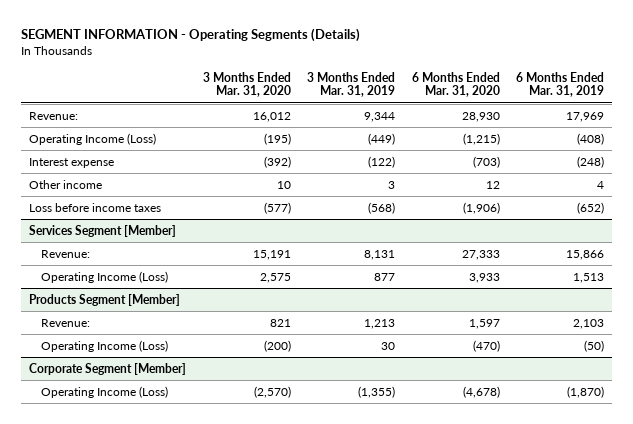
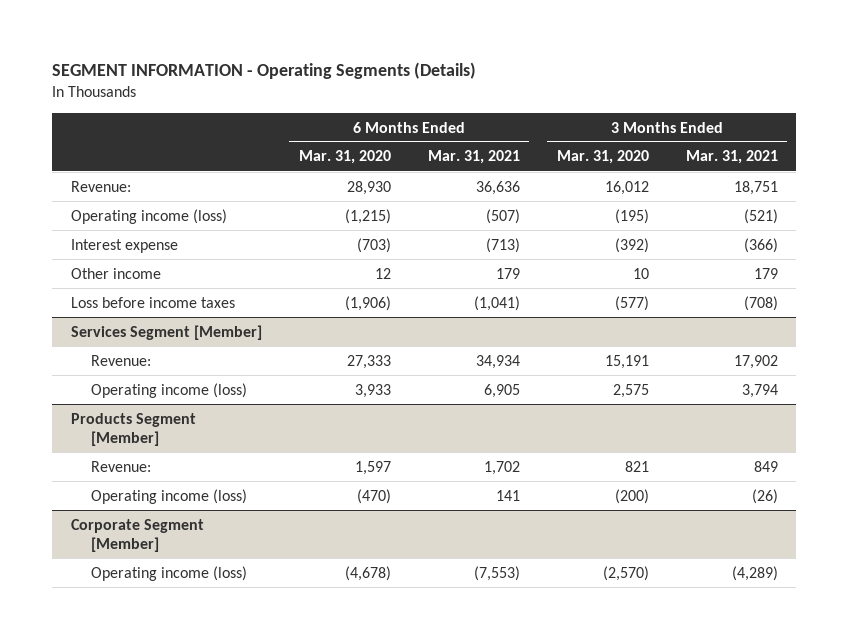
[307,71,396,98] 3 Months Ended Mar. 31, 2019 -> none
[515,71,604,98] 6 Months Ended Mar. 31, 2019 -> none
none -> [427,150,520,165] Mar. 31, 2021
none -> [685,150,778,165] Mar. 31, 2021
[29,132,157,145] Operating Income (Loss) -> [70,208,227,224] Operating income (loss)
[41,270,169,283] Operating Income (Loss) -> [91,382,248,398] Operating income (loss)
[41,339,169,352] Operating Income (Loss) -> [91,488,248,504] Operating income (loss)
[41,385,169,398] Operating Income (Loss) -> [91,565,248,581] Operating income (loss)

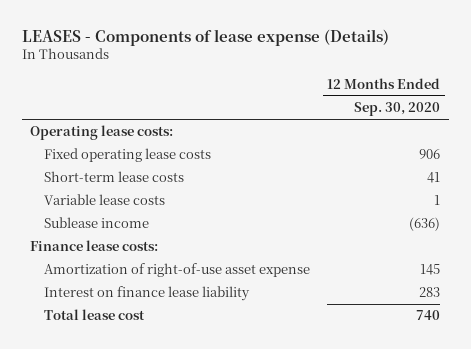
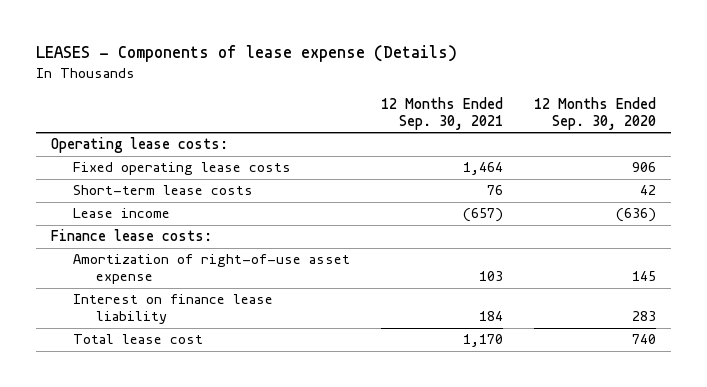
none -> [381,96,504,130] 12 Months Ended Sep. 30, 2021
[44,194,166,206] Variable lease costs -> none
[427,172,441,184] 41 -> [639,185,656,196] 42
[44,217,150,229] Sublease income -> [73,208,171,219] Lease income

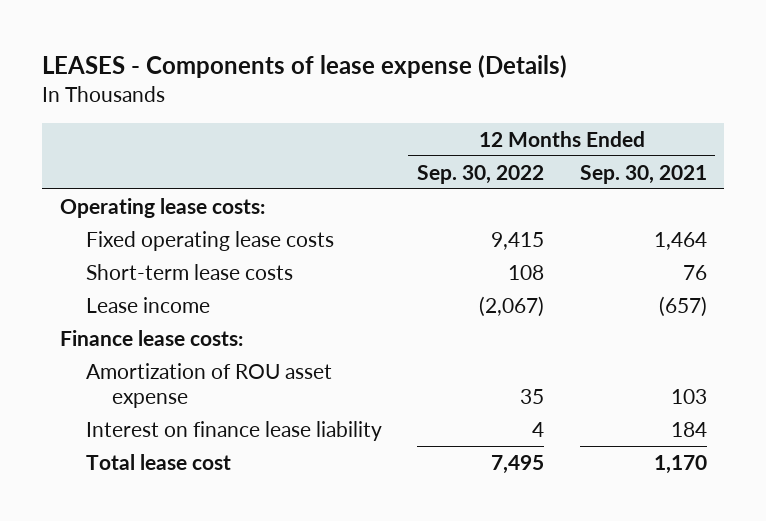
[533,96,656,130] 12 Months Ended Sep. 30, 2020 -> none
none -> [417,164,545,184] Sep. 30, 2022
[73,254,351,285] Amortization of right-of-use asset expense -> [85,362,332,408] Amortization of ROU asset expense

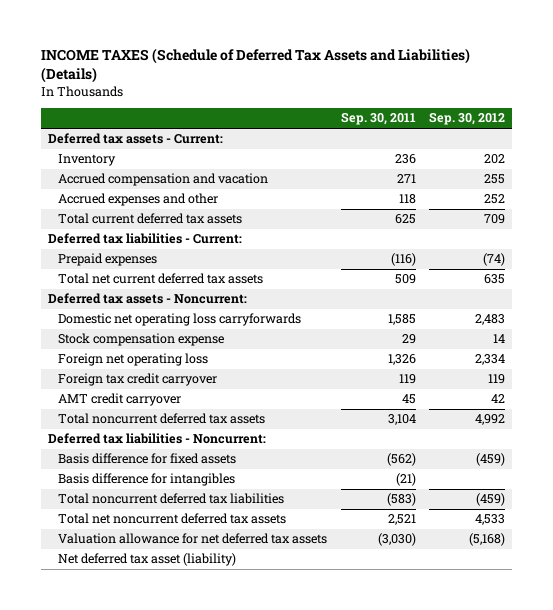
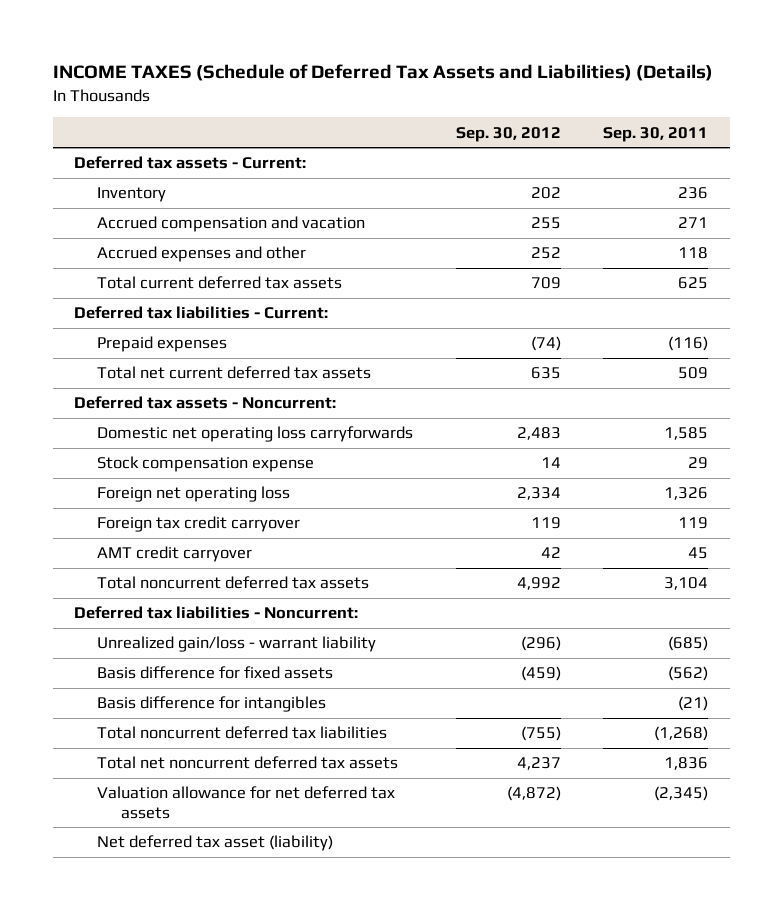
none -> [97,636,377,653] Unrealized gain/loss - warrant liability
[386,493,416,507] (583) -> [654,726,709,742] (1,268)
[476,493,506,507] (459) -> [520,726,561,742] (755)
[387,514,416,526] 2,521 -> [664,757,709,771] 1,836
[475,514,506,526] 4,533 -> [516,757,561,771] 4,237
[377,533,416,547] (3,030) -> [654,786,709,802] (2,345)
[469,533,506,547] (5,168) -> [506,786,561,802] (4,872)

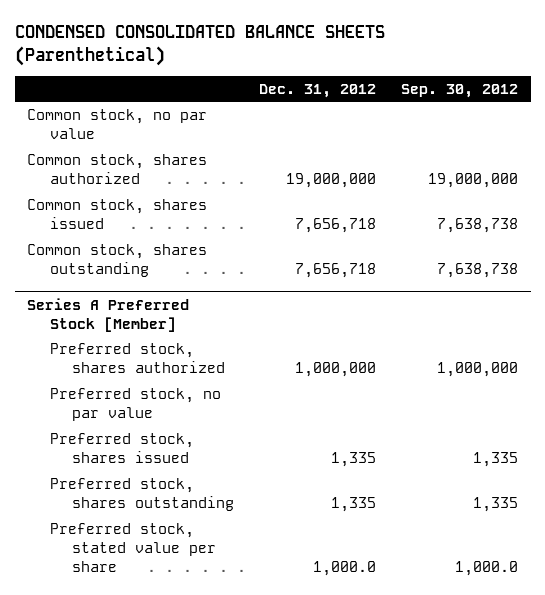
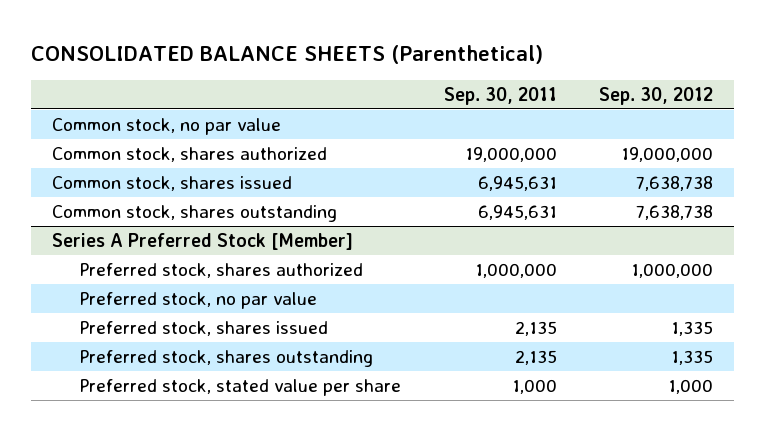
[14,24,385,67] CONDENSED CONSOLIDATED BALANCE SHEETS (Parenthetical) -> [31,44,544,64] CONSOLIDATED BALANCE SHEETS (Parenthetical)
[258,83,376,98] Dec. 31, 2012 -> none
none -> [443,87,557,106] Sep. 30, 2011
[455,561,519,577] 1,000.0 -> [668,378,714,394] 1,000

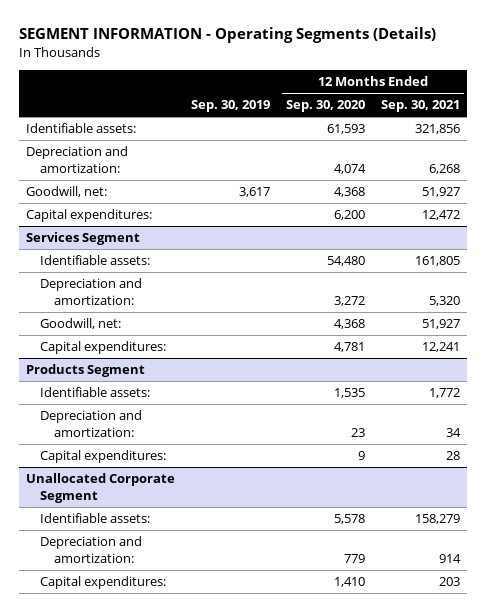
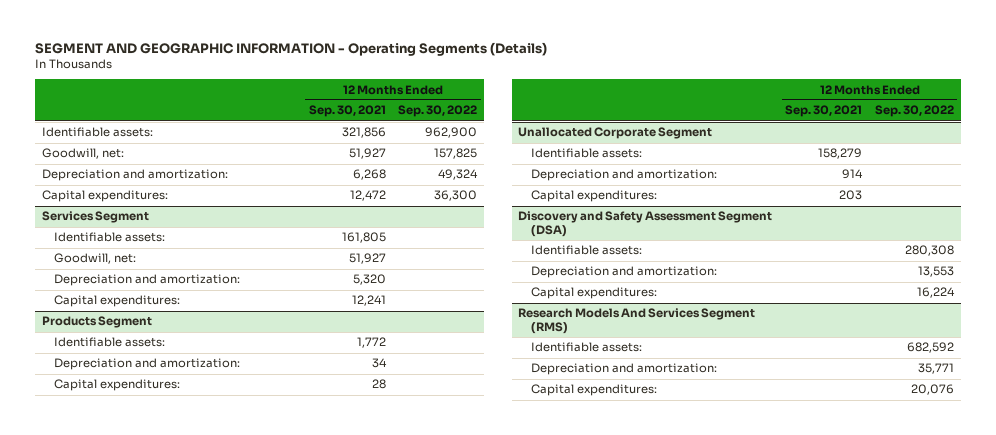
[18,27,436,44] SEGMENT INFORMATION - Operating Segments (Details) -> [35,41,548,56] SEGMENT AND GEOGRAPHIC INFORMATION - Operating Segments (Details)
[191,100,271,113] Sep. 30, 2019 -> none
[285,100,365,113] Sep. 30, 2020 -> none
none -> [398,105,478,118] Sep. 30, 2022
[26,146,129,173] Depreciation and amortization: -> [41,169,228,182] Depreciation and amortization:
[40,278,143,305] Depreciation and amortization: -> [54,274,241,287] Depreciation and amortization:
none -> [518,211,773,238] Discovery and Safety Assessment Segment (DSA)
none -> [531,245,643,256] Identifiable assets:
none -> [531,266,718,279] Depreciation and amortization:
none -> [531,287,658,300] Capital expenditures:
none -> [518,308,756,335] Research Models And Services Segment (RMS)
none -> [531,342,643,353] Identifiable assets:
none -> [531,363,718,376] Depreciation and amortization:
none -> [531,384,658,397] Capital expenditures:

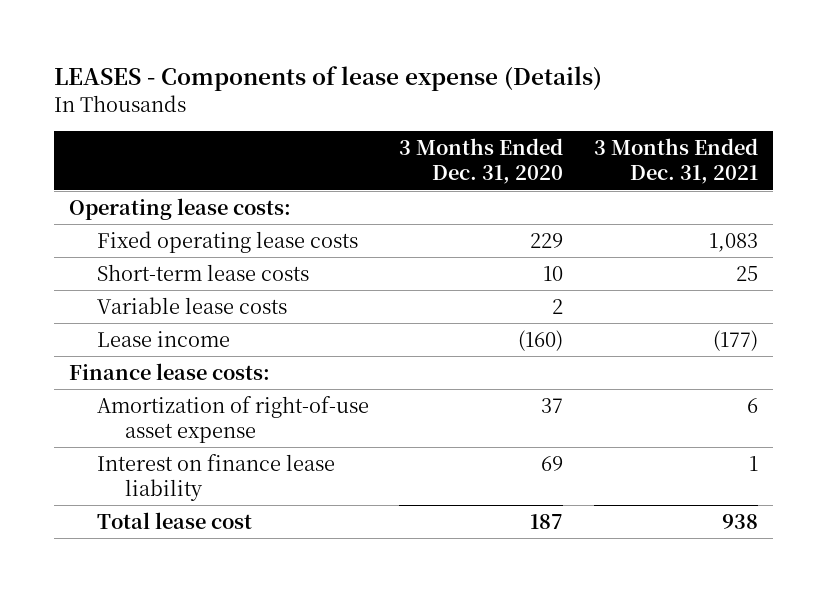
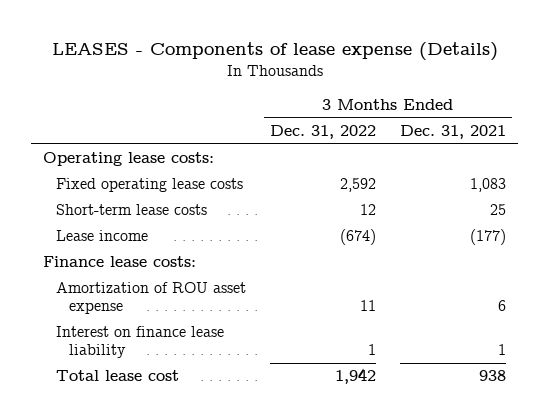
[399,138,564,185] 3 Months Ended Dec. 31, 2020 -> none
none -> [270,124,377,139] Dec. 31, 2022
[96,296,287,314] Variable lease costs -> none
[96,395,369,443] Amortization of right-of-use asset expense -> [56,282,247,315] Amortization of ROU asset expense

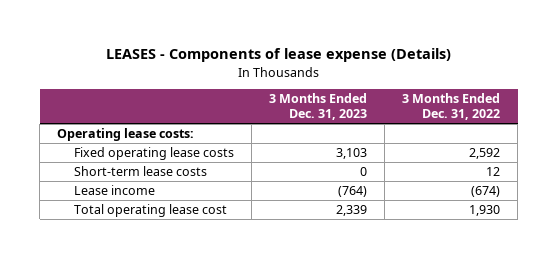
[400,124,507,139] Dec. 31, 2021 -> none
none -> [269,93,368,121] 3 Months Ended Dec. 31, 2023
[43,256,197,268] Finance lease costs: -> none
[56,282,247,315] Amortization of ROU asset expense -> none
[56,326,225,359] Interest on finance lease liability -> none
[56,370,180,382] Total lease cost -> [74,204,228,218] Total operating lease cost
[335,368,377,385] 1,942 -> [469,205,501,217] 1,930

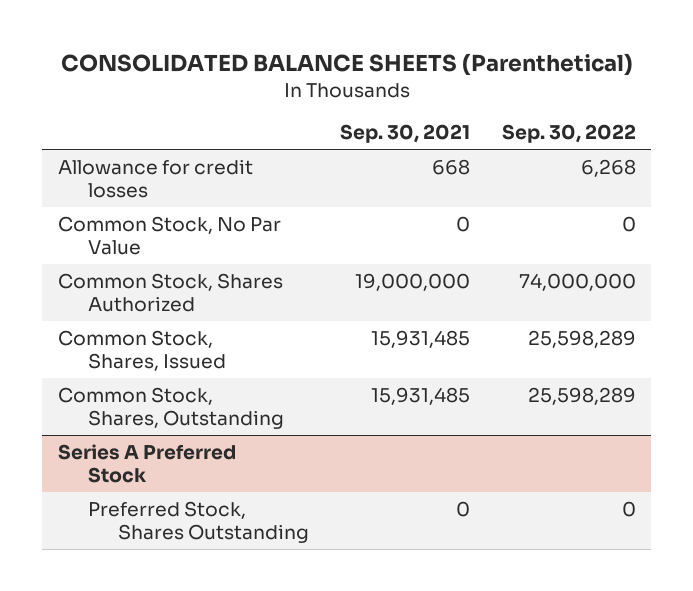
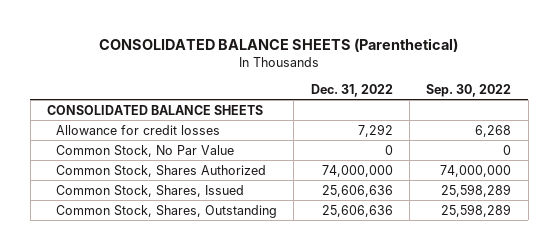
[340,124,471,144] Sep. 30, 2021 -> none
none -> [310,83,393,97] Dec. 31, 2022
none -> [47,104,264,115] CONSOLIDATED BALANCE SHEETS
[57,443,236,483] Series A Preferred Stock -> none
[87,500,309,543] Preferred Stock, Shares Outstanding -> none

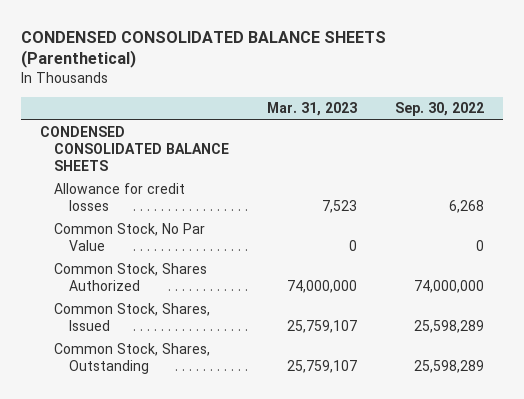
[99,37,459,52] CONSOLIDATED BALANCE SHEETS (Parenthetical) -> [21,30,387,69] CONDENSED CONSOLIDATED BALANCE SHEETS (Parenthetical)
[310,83,393,97] Dec. 31, 2022 -> none
none -> [267,102,358,117] Mar. 31, 2023
[47,104,264,115] CONSOLIDATED BALANCE SHEETS -> [40,126,230,172] CONDENSED CONSOLIDATED BALANCE SHEETS

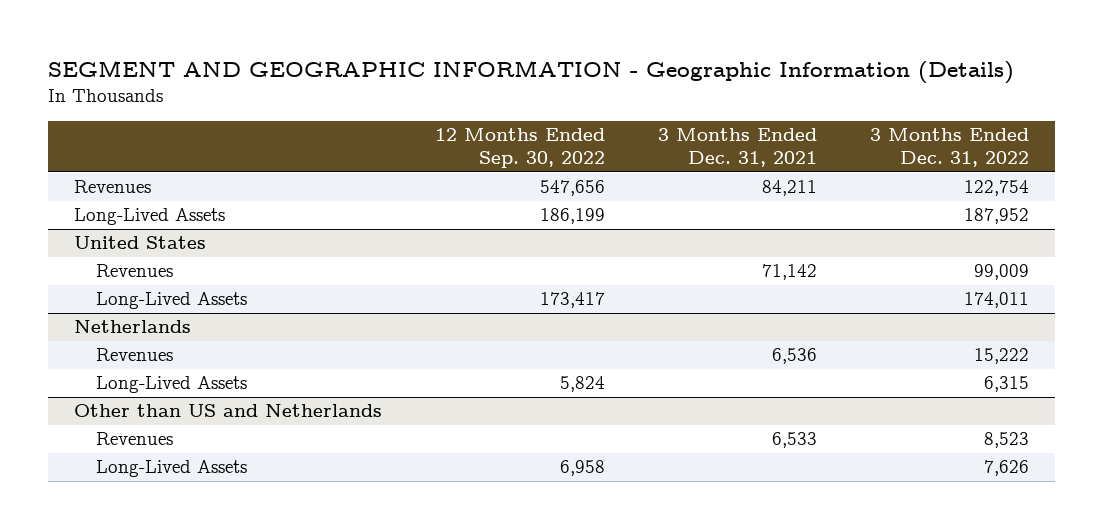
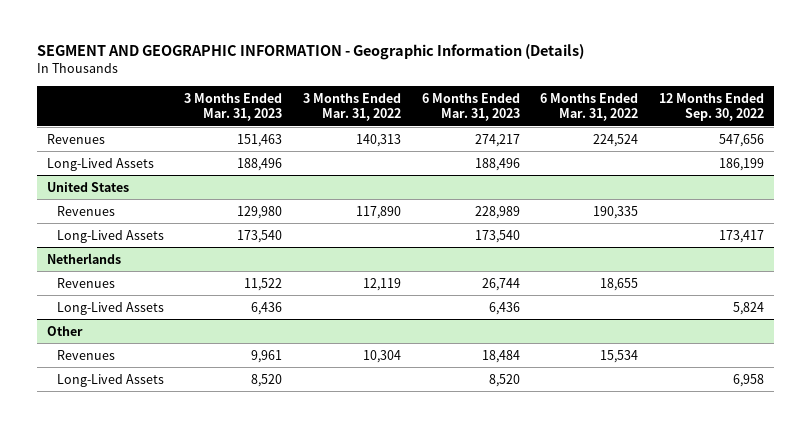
[658,128,818,168] 3 Months Ended Dec. 31, 2021 -> none
[870,128,1030,168] 3 Months Ended Dec. 31, 2022 -> none
none -> [184,92,283,122] 3 Months Ended Mar. 31, 2023
none -> [303,92,402,122] 3 Months Ended Mar. 31, 2022
none -> [421,92,520,122] 6 Months Ended Mar. 31, 2023
none -> [540,92,639,122] 6 Months Ended Mar. 31, 2022
[74,404,383,418] Other than US and Netherlands -> [47,325,84,336] Other

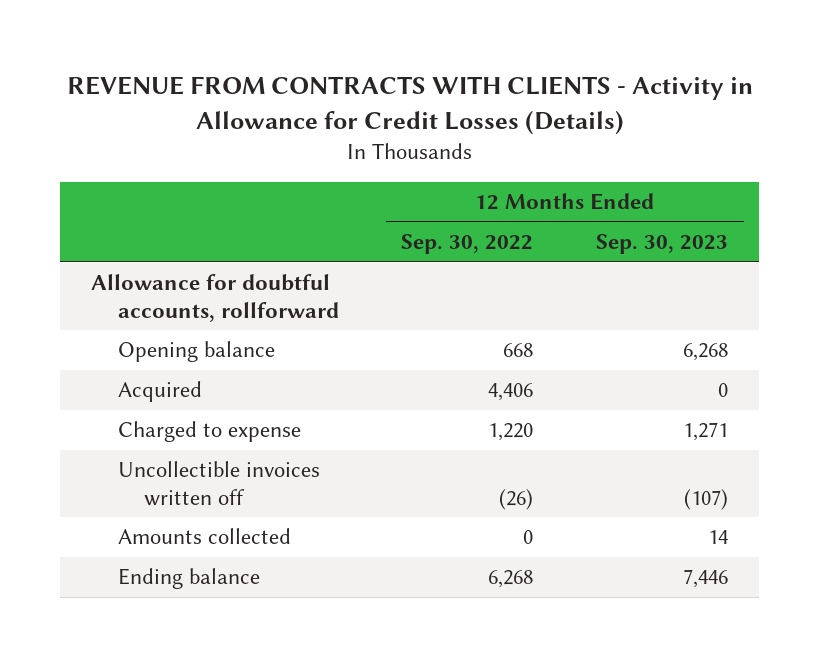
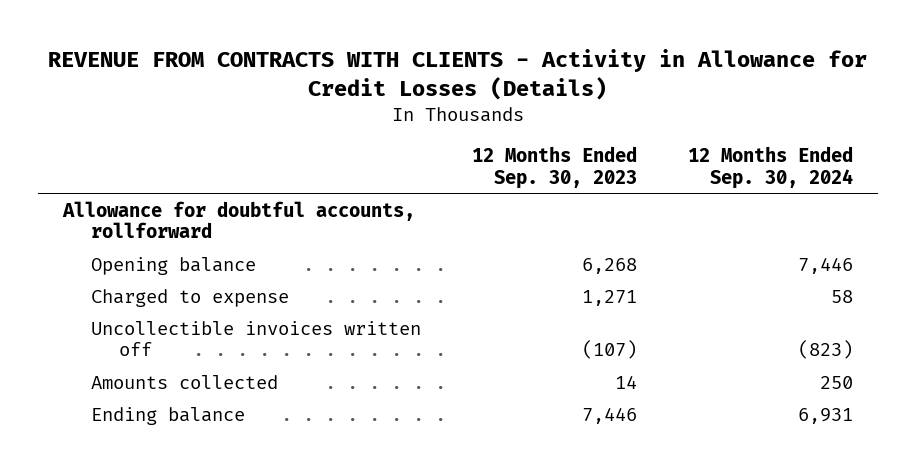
[401,233,534,254] Sep. 30, 2022 -> none
none -> [687,146,853,189] 12 Months Ended Sep. 30, 2024
[117,381,202,403] Acquired -> none

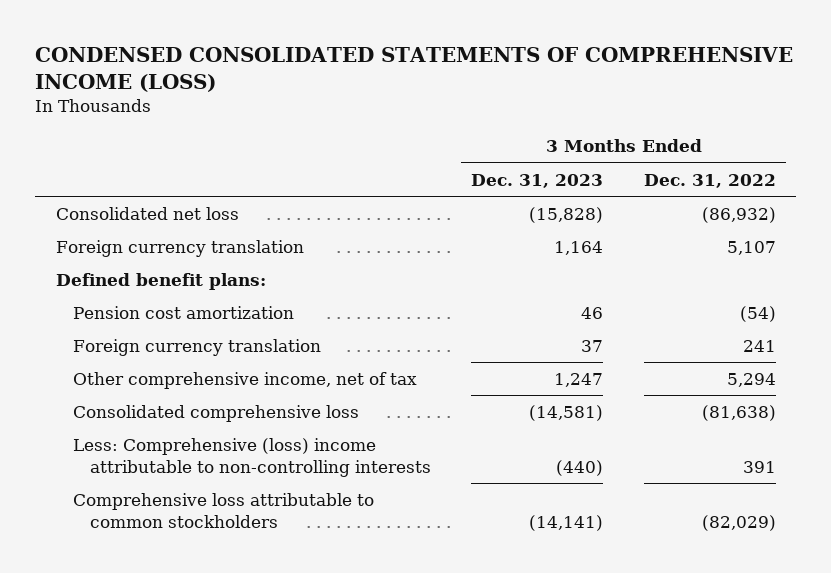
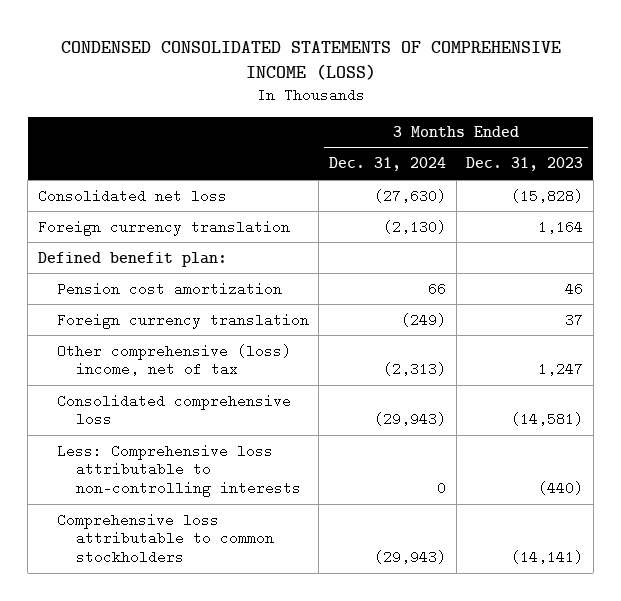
[643,173,776,188] Dec. 31, 2022 -> none
none -> [329,157,447,172] Dec. 31, 2024
[55,272,266,290] Defined benefit plans: -> [37,251,227,267] Defined benefit plan:
[72,371,417,389] Other comprehensive income, net of tax -> [56,343,291,377] Other comprehensive (loss) income, net of tax
[72,437,432,477] Less: Comprehensive (loss) income attributable to non-controlling interests -> [56,443,301,498] Less: Comprehensive loss attributable to non-controlling interests

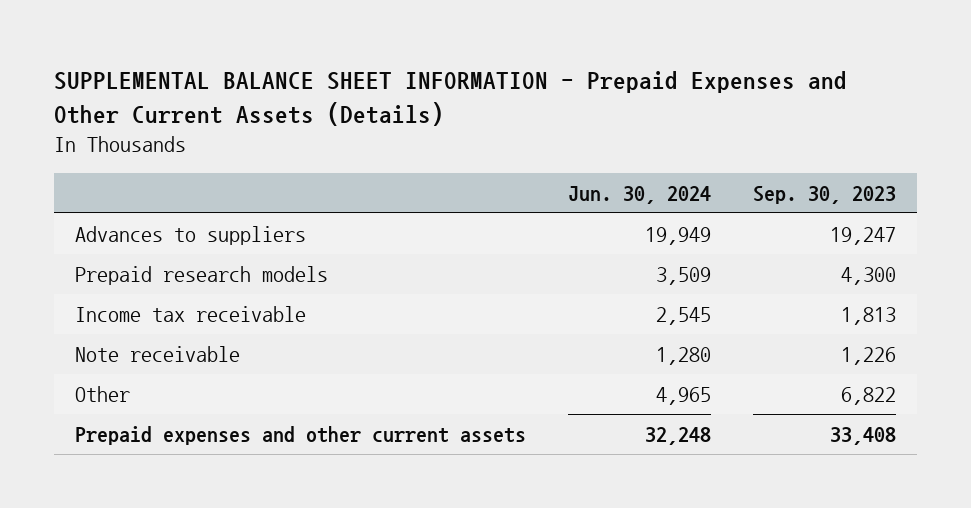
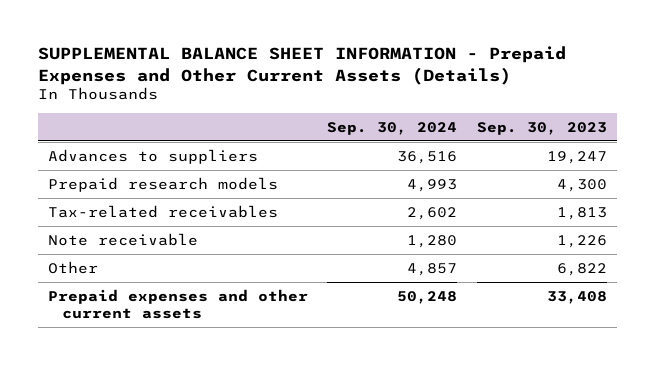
[568,185,712,204] Jun. 30, 2024 -> none
none -> [327,121,458,135] Sep. 30, 2024
[74,305,306,322] Income tax receivable -> [47,204,278,218] Tax-related receivables

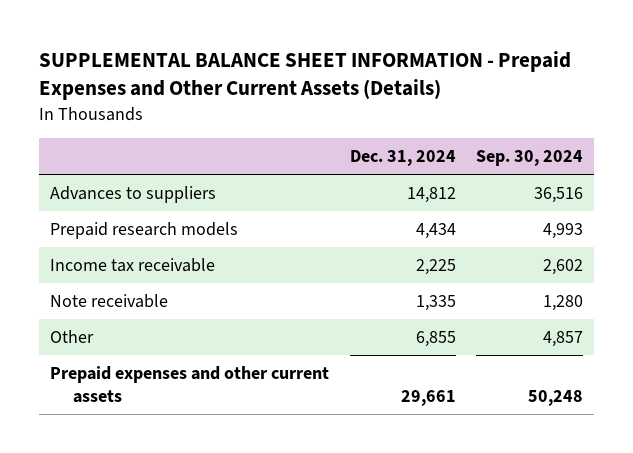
[476,121,607,135] Sep. 30, 2023 -> none
none -> [349,149,456,166] Dec. 31, 2024
[47,204,278,218] Tax-related receivables -> [49,258,215,273] Income tax receivable

